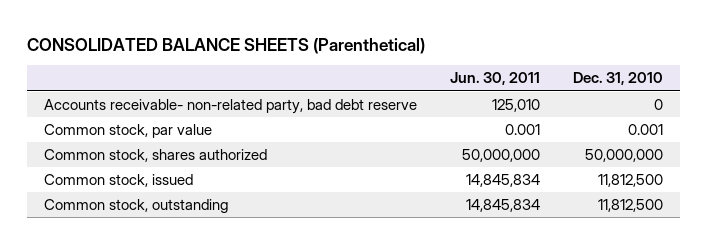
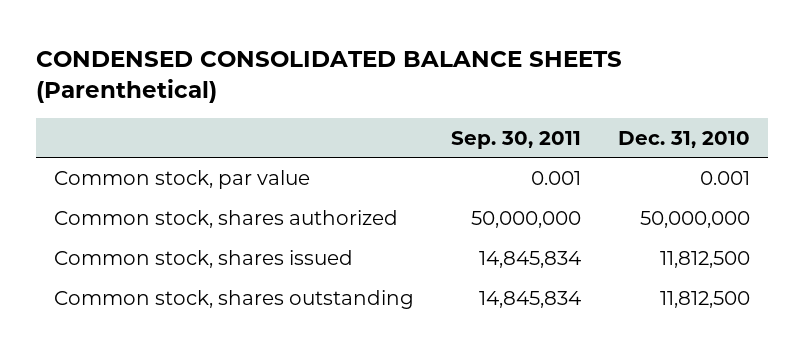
[27,37,426,54] CONSOLIDATED BALANCE SHEETS (Parenthetical) -> [36,51,623,103] CONDENSED CONSOLIDATED BALANCE SHEETS (Parenthetical)
[450,72,541,86] Jun. 30, 2011 -> none
none -> [451,130,582,149] Sep. 30, 2011
[44,99,418,115] Accounts receivable- non-related party, bad debt reserve -> none
[44,174,194,188] Common stock, issued -> [54,249,354,268] Common stock, shares issued
[44,199,229,214] Common stock, outstanding -> [54,289,415,309] Common stock, shares outstanding

